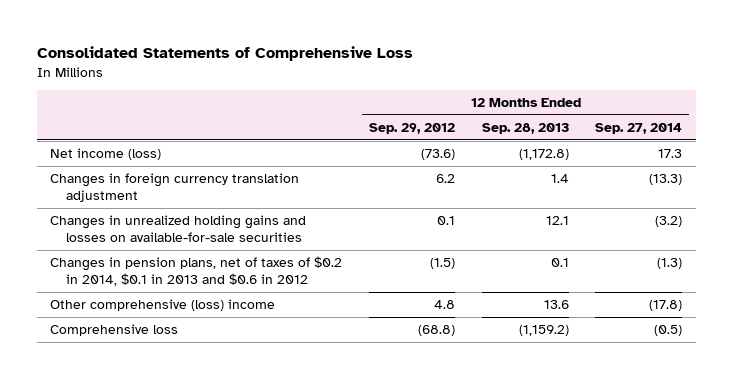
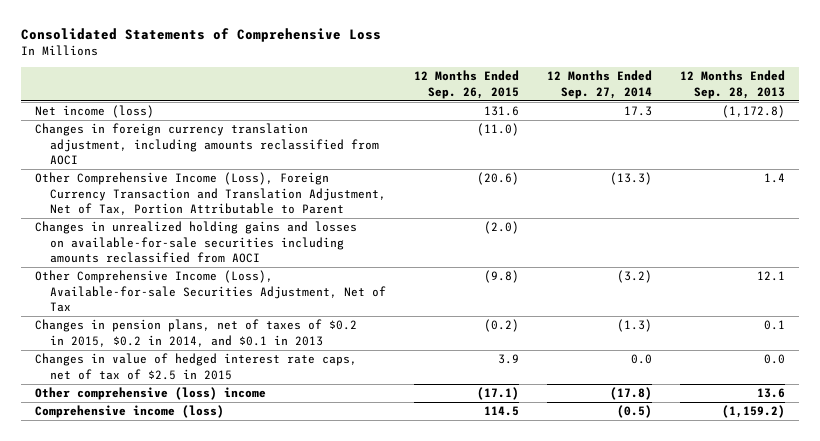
[368,122,455,134] Sep. 29, 2012 -> none
none -> [413,70,519,99] 12 Months Ended Sep. 26, 2015
none -> [35,123,379,165] Changes in foreign currency translation adjustment, including amounts reclassified from AOCI
[50,172,300,203] Changes in foreign currency translation adjustment -> [35,172,386,215] Other Comprehensive Income (Loss), Foreign Currency Transaction and Translation Adjustment, Net of Tax, Portion Attributable to Parent
none -> [35,221,358,263] Changes in unrealized holding gains and losses on available-for-sale securities including amounts reclassified from AOCI
[50,214,307,243] Changes in unrealized holding gains and losses on available-for-sale securities -> [35,270,386,312] Other Comprehensive Income (Loss), Available-for-sale Securities Adjustment, Net of Tax
[50,255,343,287] Changes in pension plans, net of taxes of $0.2 in 2014, $0.1 in 2013 and $0.6 in 2012 -> [35,319,358,347] Changes in pension plans, net of taxes of $0.2 in 2015, $0.2 in 2014, and $0.1 in 2013
none -> [35,353,358,380] Changes in value of hedged interest rate caps, net of tax of $2.5 in 2015
[50,323,179,336] Comprehensive loss -> [35,405,225,419] Comprehensive income (loss)

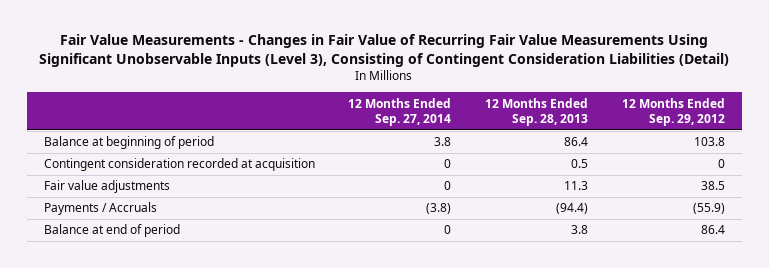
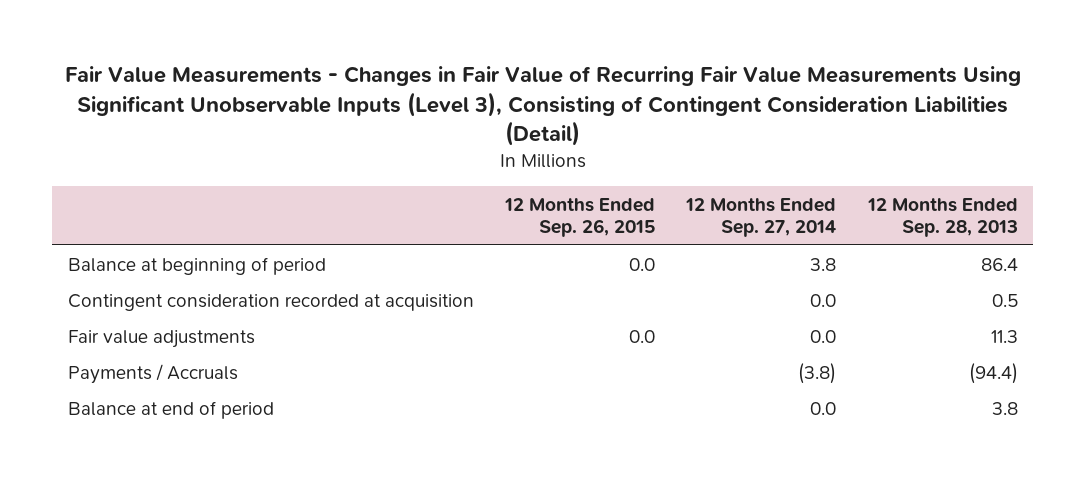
[621,97,725,126] 12 Months Ended Sep. 29, 2012 -> none
none -> [504,197,656,238] 12 Months Ended Sep. 26, 2015
[444,159,452,169] 0 -> [810,293,837,307] 0.0
[444,181,452,191] 0 -> [810,329,837,343] 0.0
[444,225,452,235] 0 -> [810,401,837,415] 0.0

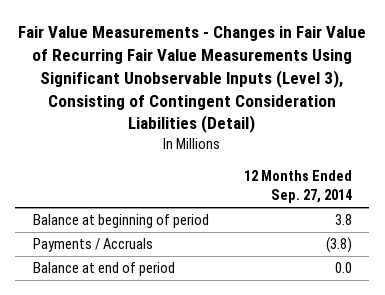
[504,197,656,238] 12 Months Ended Sep. 26, 2015 -> none
[866,197,1018,238] 12 Months Ended Sep. 28, 2013 -> none
[67,293,474,311] Contingent consideration recorded at acquisition -> none
[67,329,255,348] Fair value adjustments -> none

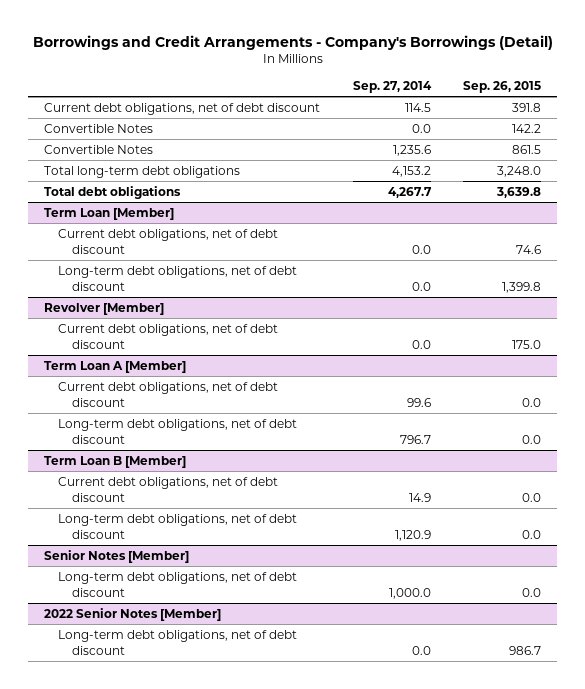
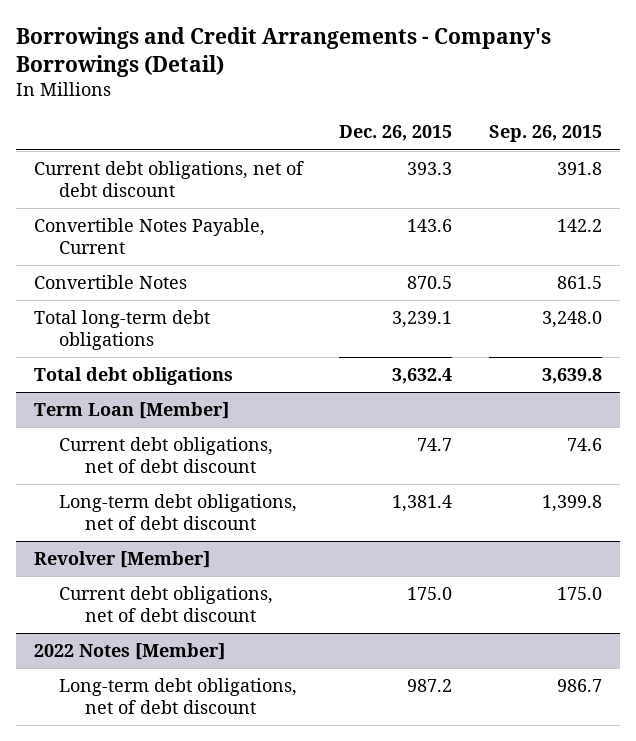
[352,81,432,94] Sep. 27, 2014 -> none
none -> [339,125,453,142] Dec. 26, 2015
[44,123,154,133] Convertible Notes -> [33,218,265,255] Convertible Notes Payable, Current
[44,360,187,373] Term Loan A [Member] -> none
[58,381,279,407] Current debt obligations, net of debt discount -> none
[58,418,298,444] Long-term debt obligations, net of debt discount -> none
[44,455,187,468] Term Loan B [Member] -> none
[58,476,279,502] Current debt obligations, net of debt discount -> none
[58,513,298,539] Long-term debt obligations, net of debt discount -> none
[44,549,190,563] Senior Notes [Member] -> none
[58,571,298,597] Long-term debt obligations, net of debt discount -> none
[44,607,222,621] 2022 Senior Notes [Member] -> [33,643,225,661] 2022 Notes [Member]

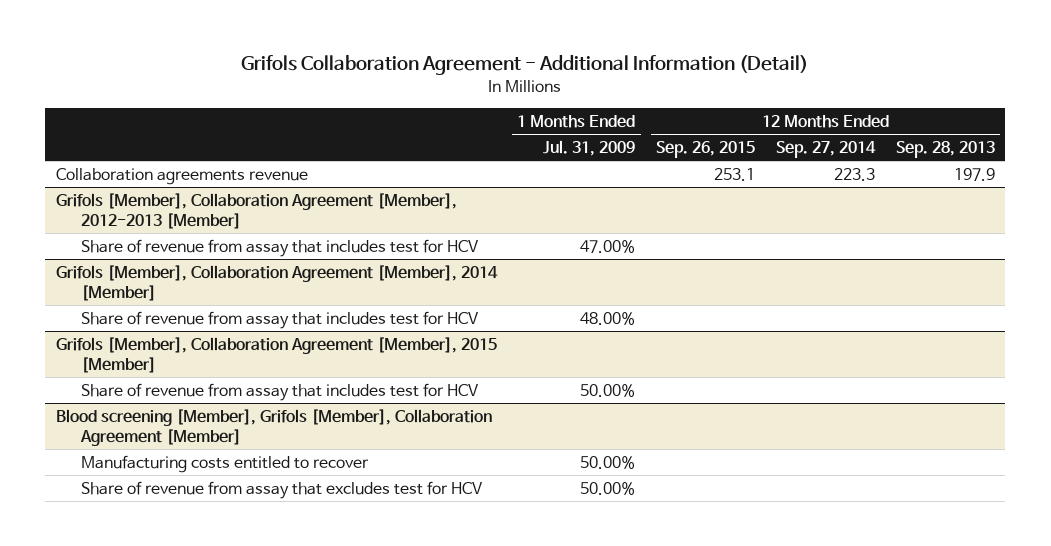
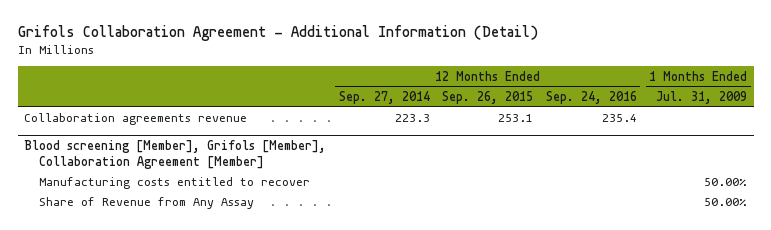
[895,141,995,159] Sep. 28, 2013 -> none
none -> [545,90,637,104] 12 Months Ended Sep. 24, 2016
[55,192,457,229] Grifols [Member], Collaboration Agreement [Member], 2012-2013 [Member] -> none
[80,238,479,257] Share of revenue from assay that includes test for HCV -> none
[55,264,498,301] Grifols [Member], Collaboration Agreement [Member], 2014 [Member] -> none
[80,310,479,329] Share of revenue from assay that includes test for HCV -> none
[55,336,497,373] Grifols [Member], Collaboration Agreement [Member], 2015 [Member] -> none
[80,382,479,401] Share of revenue from assay that includes test for HCV -> none
[80,480,483,499] Share of revenue from assay that excludes test for HCV -> none
none -> [38,197,254,210] Share of Revenue from Any Assay

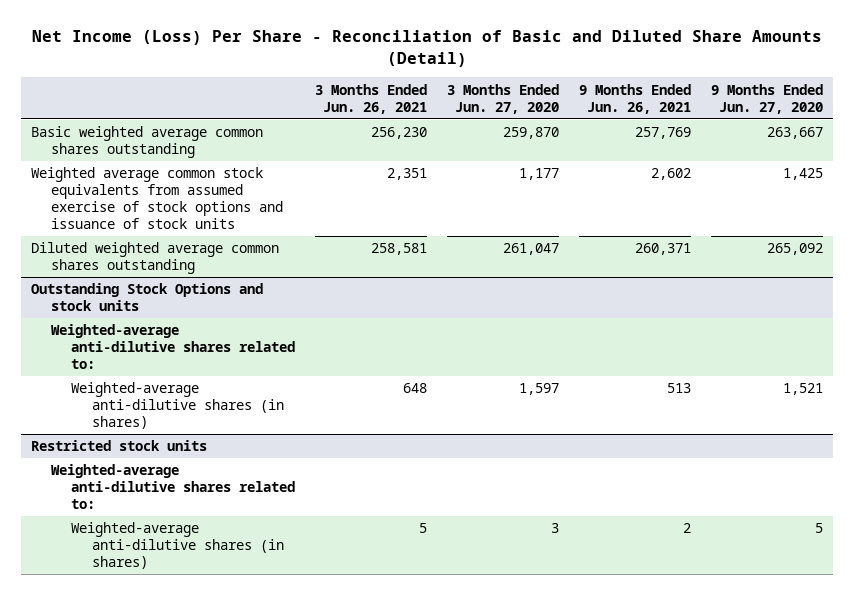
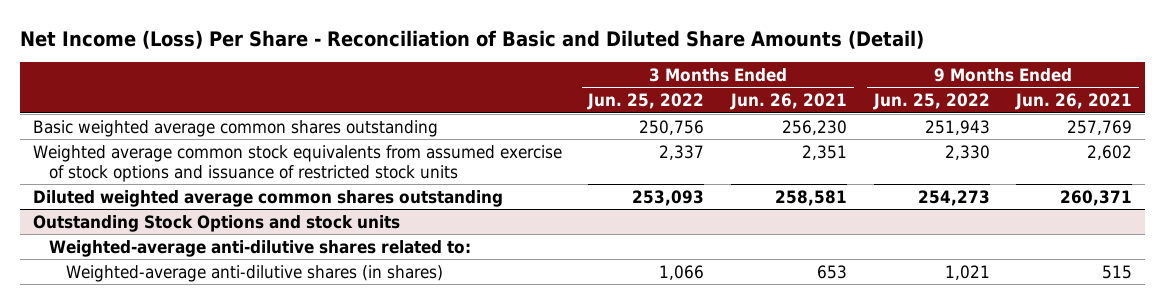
[447,83,560,114] 3 Months Ended Jun. 27, 2020 -> none
[710,83,823,114] 9 Months Ended Jun. 27, 2020 -> none
none -> [587,93,705,111] Jun. 25, 2022
none -> [872,93,990,111] Jun. 25, 2022
[30,167,284,230] Weighted average common stock equivalents from assumed exercise of stock options and issuance of stock units -> [32,144,562,182] Weighted average common stock equivalents from assumed exercise of stock options and issuance of restricted stock units
[30,440,207,452] Restricted stock units -> none
[51,464,296,510] Weighted-average anti-dilutive shares related to: -> none
[71,522,284,570] Weighted-average anti-dilutive shares (in shares) -> none
[403,383,428,394] 648 -> [817,264,848,279] 653
[667,383,692,394] 513 -> [1102,264,1133,279] 515

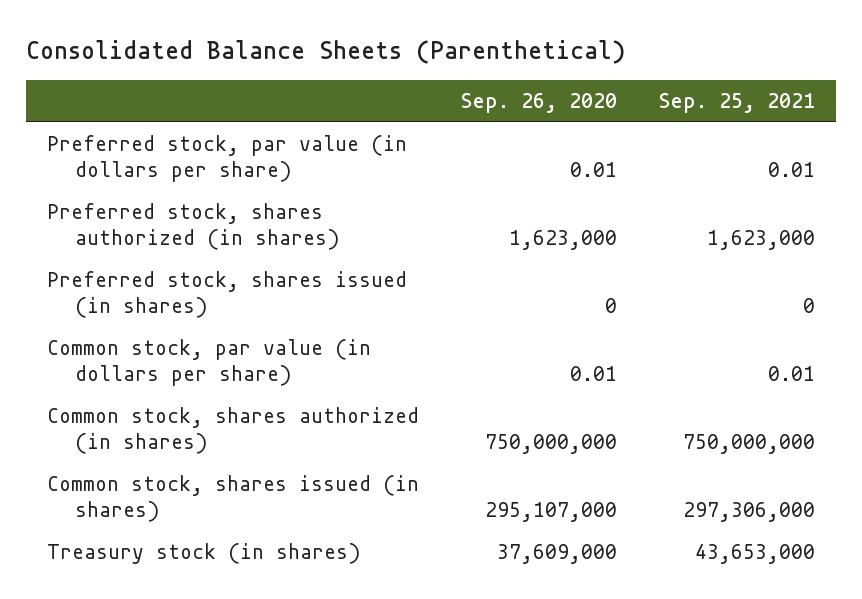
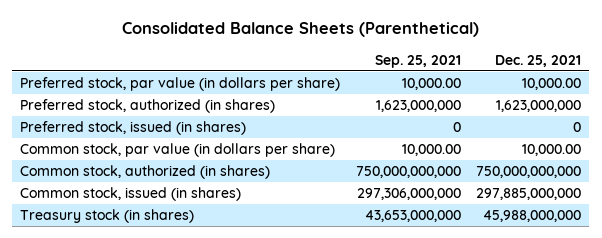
[461,93,618,114] Sep. 26, 2020 -> none
none -> [495,54,582,67] Dec. 25, 2021
[768,162,816,178] 0.01 -> [401,78,461,91] 10,000.00
[46,203,341,251] Preferred stock, shares authorized (in shares) -> [20,99,276,114] Preferred stock, authorized (in shares)
[707,230,816,251] 1,623,000 -> [375,100,461,113] 1,623,000,000
[46,271,407,319] Preferred stock, shares issued (in shares) -> [20,121,247,136] Preferred stock, issued (in shares)
[768,366,816,382] 0.01 -> [401,144,461,157] 10,000.00
[46,407,419,455] Common stock, shares authorized (in shares) -> [20,165,271,180] Common stock, authorized (in shares)
[683,434,816,455] 750,000,000 -> [355,166,461,179] 750,000,000,000
[46,475,419,523] Common stock, shares issued (in shares) -> [20,187,242,202] Common stock, issued (in shares)
[683,502,816,523] 297,306,000 -> [356,188,461,201] 297,306,000,000
[695,544,816,565] 43,653,000 -> [364,210,461,223] 43,653,000,000

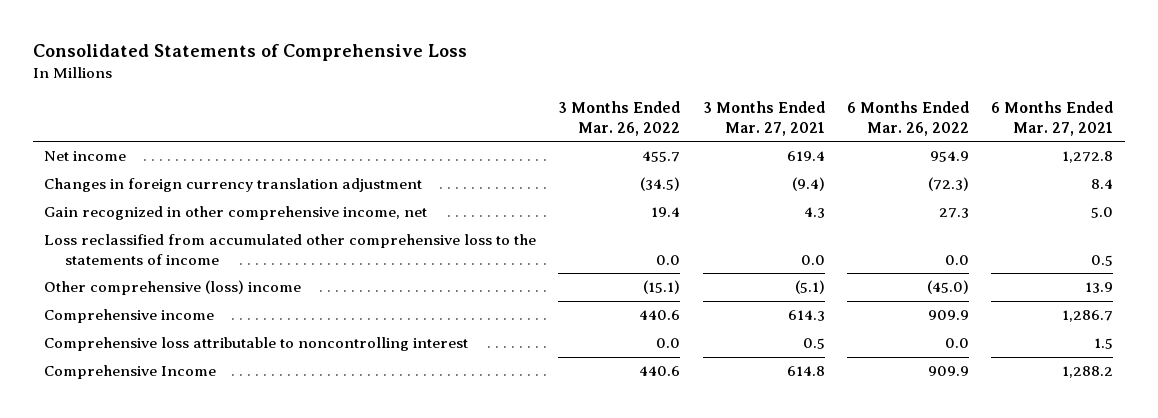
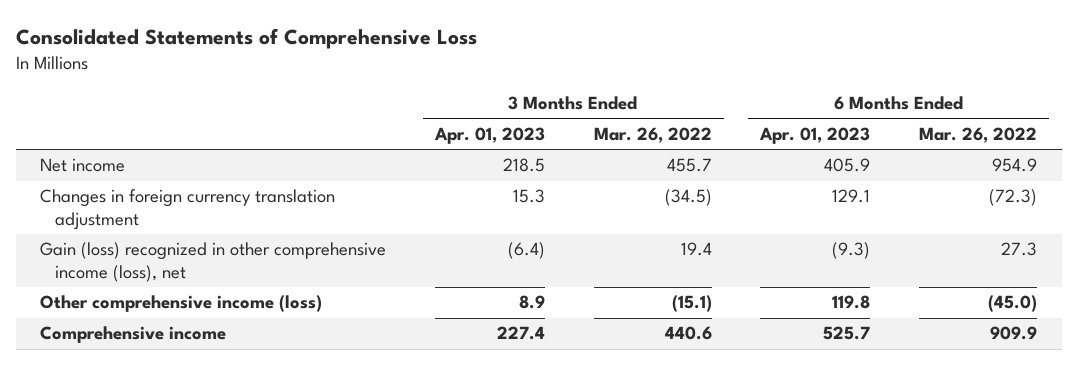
[702,101,825,136] 3 Months Ended Mar. 27, 2021 -> none
[991,101,1114,136] 6 Months Ended Mar. 27, 2021 -> none
none -> [433,127,545,145] Apr. 01, 2023
none -> [759,127,871,145] Apr. 01, 2023
[44,234,537,265] Loss reclassified from accumulated other comprehensive loss to the statements of income -> none
[44,206,428,221] Gain recognized in other comprehensive income, net -> [40,242,387,282] Gain (loss) recognized in other comprehensive income (loss), net
[44,280,302,296] Other comprehensive (loss) income -> [40,295,323,313] Other comprehensive income (loss)
[44,337,469,352] Comprehensive loss attributable to noncontrolling interest -> none
[44,365,217,380] Comprehensive Income -> none

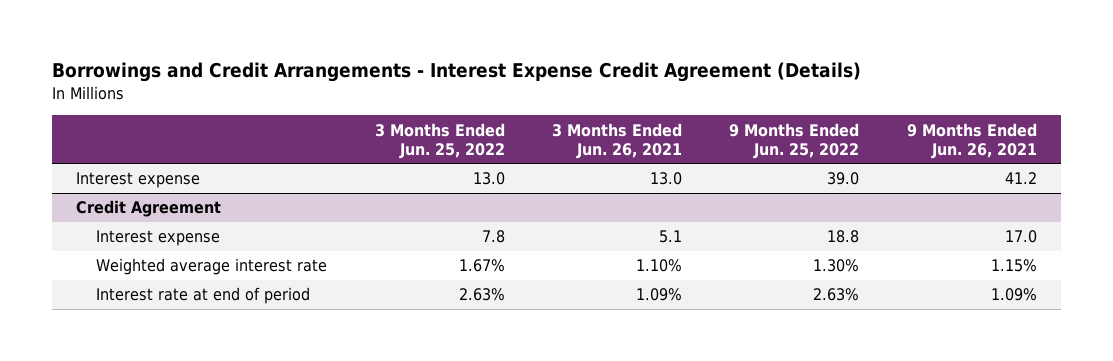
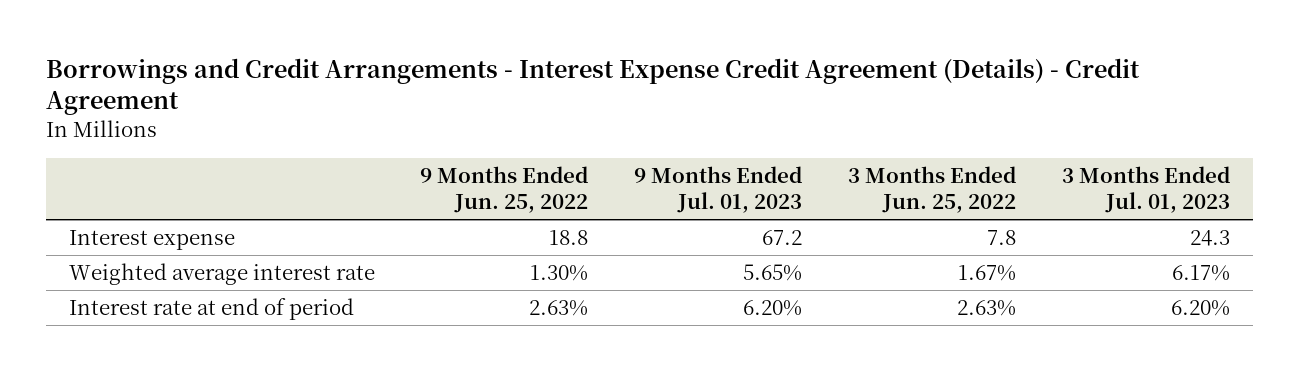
[52,62,862,83] Borrowings and Credit Arrangements - Interest Expense Credit Agreement (Details) -> [45,57,1140,116] Borrowings and Credit Arrangements - Interest Expense Credit Agreement (Details) - Credit Agreement
[551,122,682,159] 3 Months Ended Jun. 26, 2021 -> none
[906,122,1037,159] 9 Months Ended Jun. 26, 2021 -> none
none -> [634,165,803,214] 9 Months Ended Jul. 01, 2023
none -> [1061,165,1230,214] 3 Months Ended Jul. 01, 2023
[76,172,201,189] Interest expense -> none
[76,200,222,218] Credit Agreement -> none

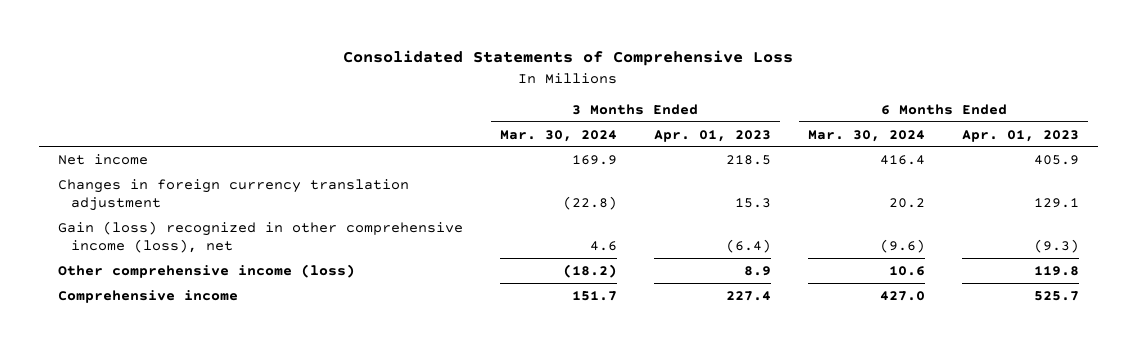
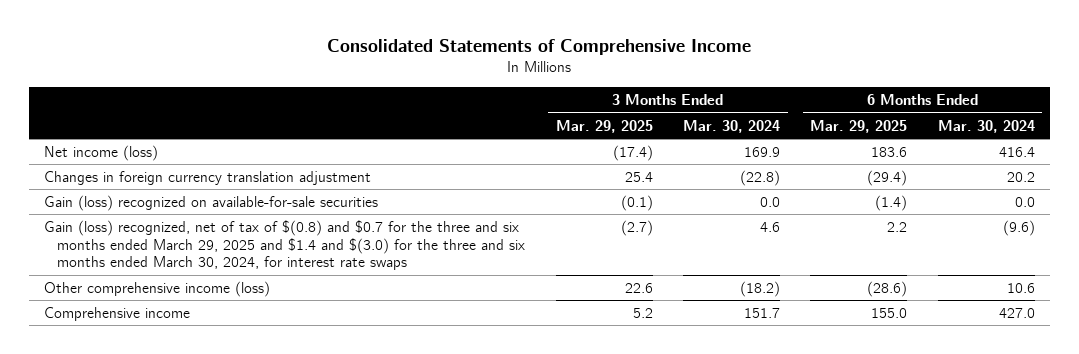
[343,50,794,67] Consolidated Statements of Comprehensive Loss -> [327,39,752,56] Consolidated Statements of Comprehensive Income
[653,129,771,142] Apr. 01, 2023 -> none
[962,129,1080,142] Apr. 01, 2023 -> none
none -> [555,119,653,133] Mar. 29, 2025
none -> [810,119,908,133] Mar. 29, 2025
[57,153,148,165] Net income -> [44,144,159,161] Net income (loss)
none -> [44,194,379,211] Gain (loss) recognized on available-for-sale securities
[57,220,463,254] Gain (loss) recognized in other comprehensive income (loss), net -> [44,219,526,271] Gain (loss) recognized, net of tax of $(0.8) and $0.7 for the three and six months ended March 29, 2025 and $1.4 and $(3.0) for the three and six months ended March 30, 2024, for interest rate swaps

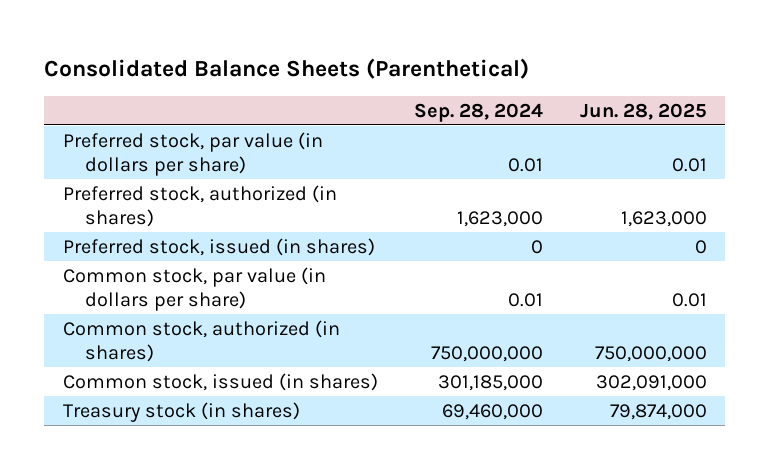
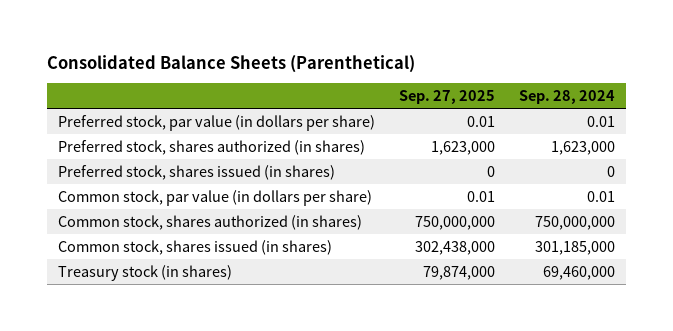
[580,102,708,120] Jun. 28, 2025 -> none
none -> [398,89,495,104] Sep. 27, 2025
[62,184,337,227] Preferred stock, authorized (in shares) -> [58,139,366,155] Preferred stock, shares authorized (in shares)
[62,237,375,256] Preferred stock, issued (in shares) -> [58,164,336,180] Preferred stock, shares issued (in shares)
[62,319,340,362] Common stock, authorized (in shares) -> [58,214,363,230] Common stock, shares authorized (in shares)
[62,372,378,391] Common stock, issued (in shares) -> [58,239,333,255] Common stock, shares issued (in shares)

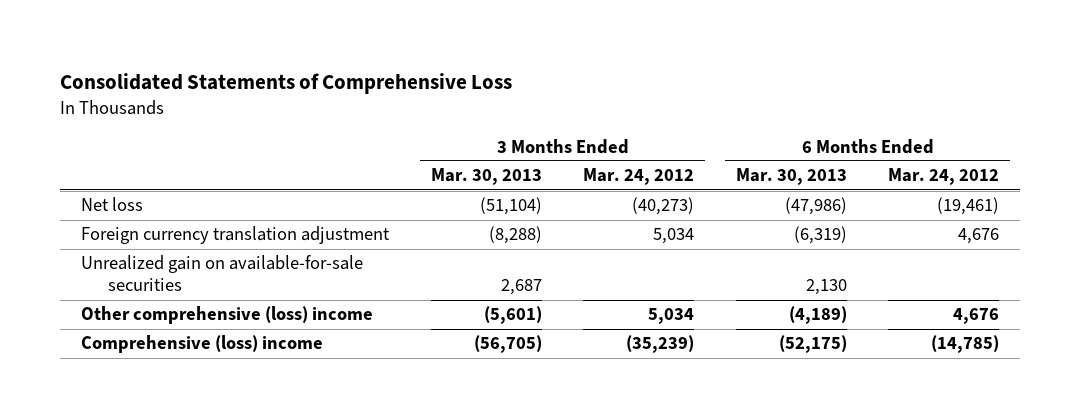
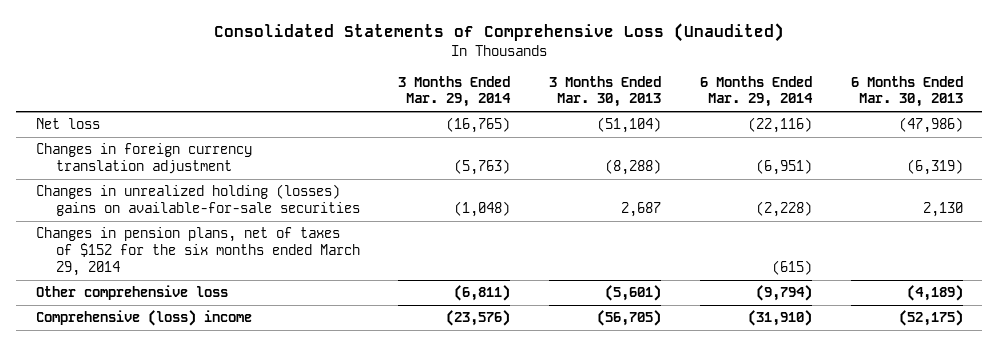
[60,72,513,94] Consolidated Statements of Comprehensive Loss -> [214,23,785,43] Consolidated Statements of Comprehensive Loss (Unaudited)
[583,168,695,186] Mar. 24, 2012 -> none
[888,168,1000,186] Mar. 24, 2012 -> none
none -> [398,75,512,108] 3 Months Ended Mar. 29, 2014
none -> [699,75,813,108] 6 Months Ended Mar. 29, 2014
[81,226,391,245] Foreign currency translation adjustment -> [35,143,252,175] Changes in foreign currency translation adjustment
[81,255,364,292] Unrealized gain on available-for-sale securities -> [35,184,360,217] Changes in unrealized holding (losses) gains on available-for-sale securities
none -> [35,227,360,277] Changes in pension plans, net of taxes of $152 for the six months ended March 29, 2014
[81,306,374,325] Other comprehensive (loss) income -> [35,285,228,301] Other comprehensive loss

